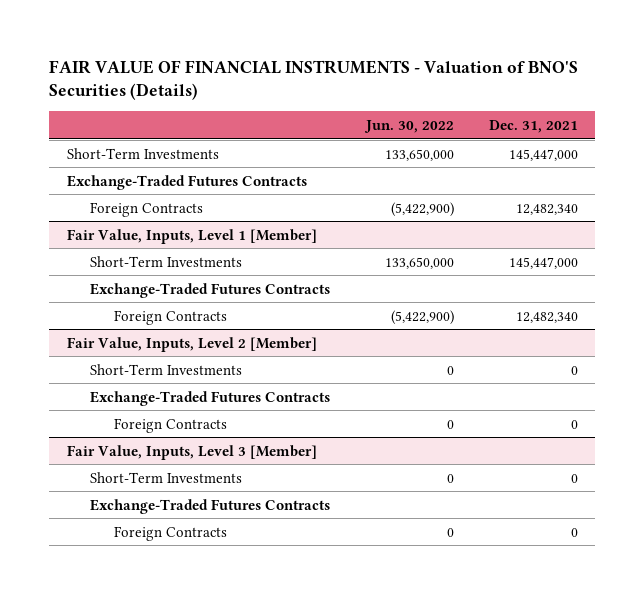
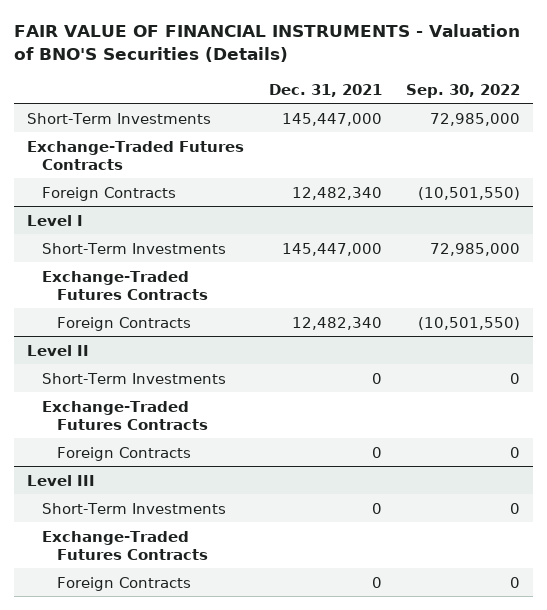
[363,119,454,133] Jun. 30, 2022 -> none
none -> [406,83,521,98] Sep. 30, 2022
[66,228,317,244] Fair Value, Inputs, Level 1 [Member] -> [26,214,83,226] Level I
[66,336,317,352] Fair Value, Inputs, Level 2 [Member] -> [26,344,89,356] Level II
[66,444,317,460] Fair Value, Inputs, Level 3 [Member] -> [26,474,95,486] Level III

